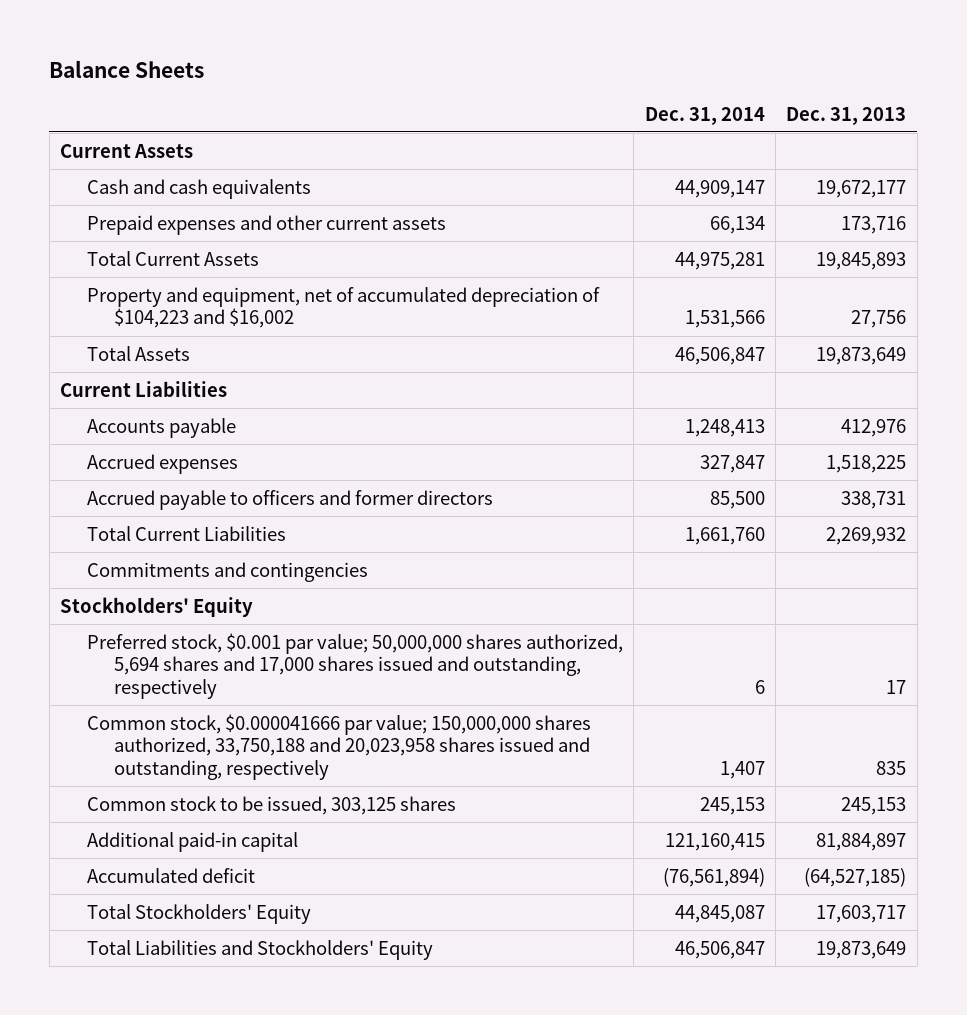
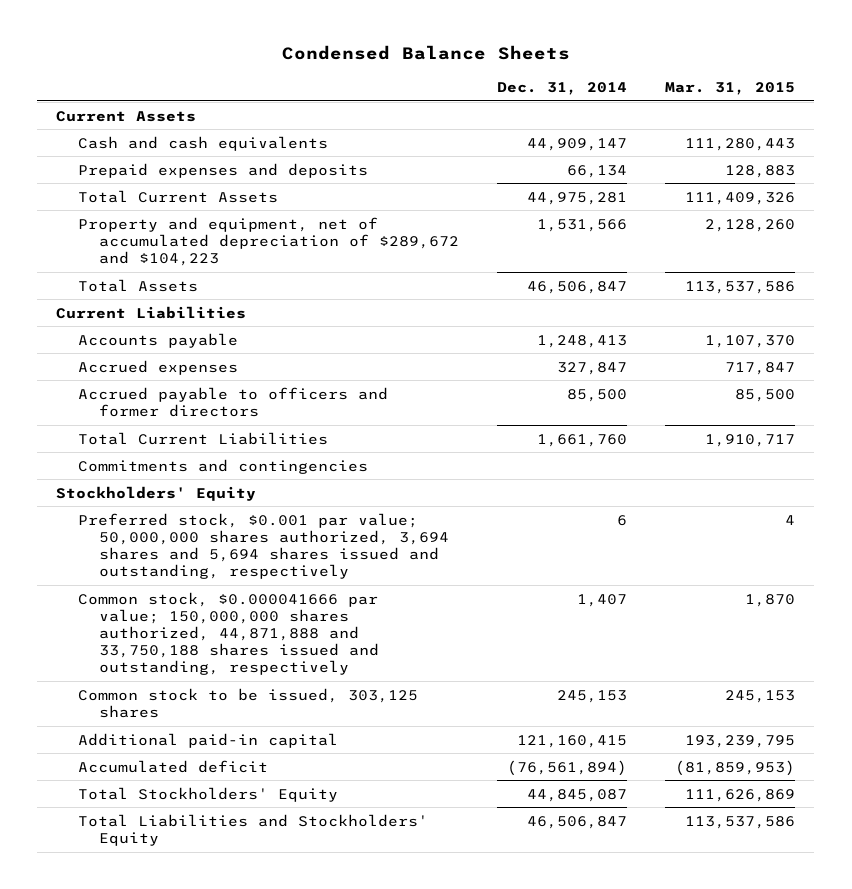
[49,59,205,78] Balance Sheets -> [281,45,570,61] Condensed Balance Sheets
[786,106,907,125] Dec. 31, 2013 -> none
none -> [665,82,796,96] Mar. 31, 2015
[86,214,446,235] Prepaid expenses and other current assets -> [77,162,368,178] Prepaid expenses and deposits
[86,286,600,329] Property and equipment, net of accumulated depreciation of $104,223 and $16,002 -> [77,216,460,266] Property and equipment, net of accumulated depreciation of $289,672 and $104,223
[86,632,623,699] Preferred stock, $0.001 par value; 50,000,000 shares authorized, 5,694 shares and 17,000 shares issued and outstanding, respectively -> [77,512,450,579] Preferred stock, $0.001 par value; 50,000,000 shares authorized, 3,694 shares and 5,694 shares issued and outstanding, respectively
[86,713,591,780] Common stock, $0.000041666 par value; 150,000,000 shares authorized, 33,750,188 and 20,023,958 shares issued and outstanding, respectively -> [77,591,380,676] Common stock, $0.000041666 par value; 150,000,000 shares authorized, 44,871,888 and 33,750,188 shares issued and outstanding, respectively

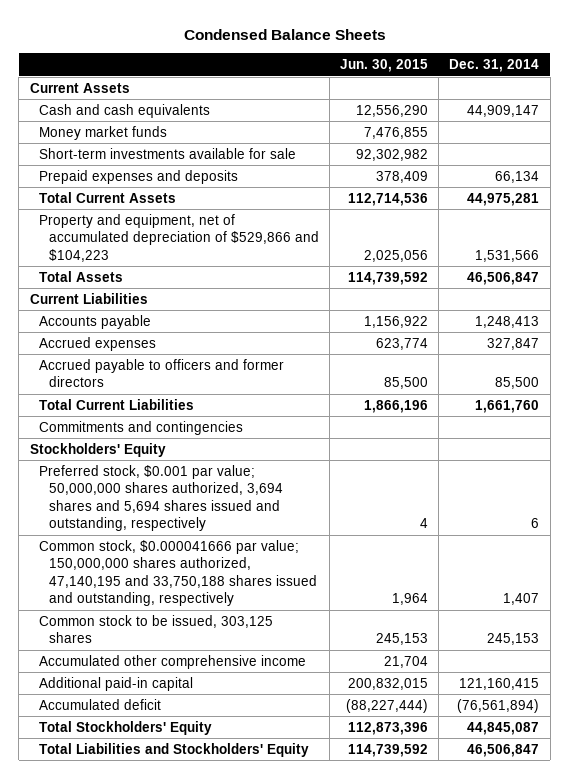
[665,82,796,96] Mar. 31, 2015 -> none
none -> [340,59,429,73] Jun. 30, 2015
none -> [39,125,168,140] Money market funds
none -> [39,147,297,159] Short-term investments available for sale
[77,216,460,266] Property and equipment, net of accumulated depreciation of $289,672 and $104,223 -> [39,213,319,262] Property and equipment, net of accumulated depreciation of $529,866 and $104,223
[77,591,380,676] Common stock, $0.000041666 par value; 150,000,000 shares authorized, 44,871,888 and 33,750,188 shares issued and outstanding, respectively -> [39,539,317,606] Common stock, $0.000041666 par value; 150,000,000 shares authorized, 47,140,195 and 33,750,188 shares issued and outstanding, respectively
none -> [39,654,307,669] Accumulated other comprehensive income

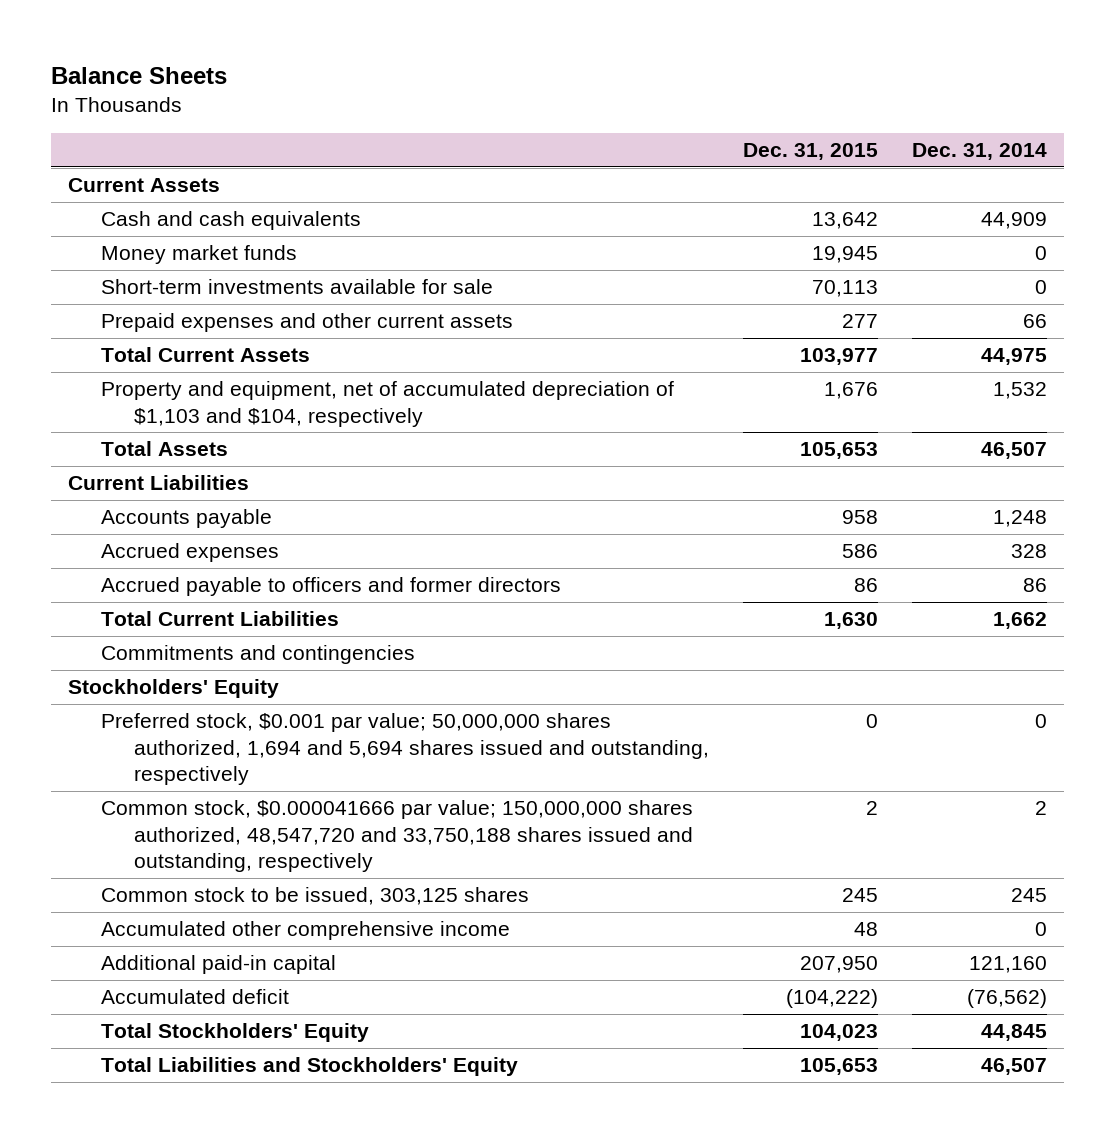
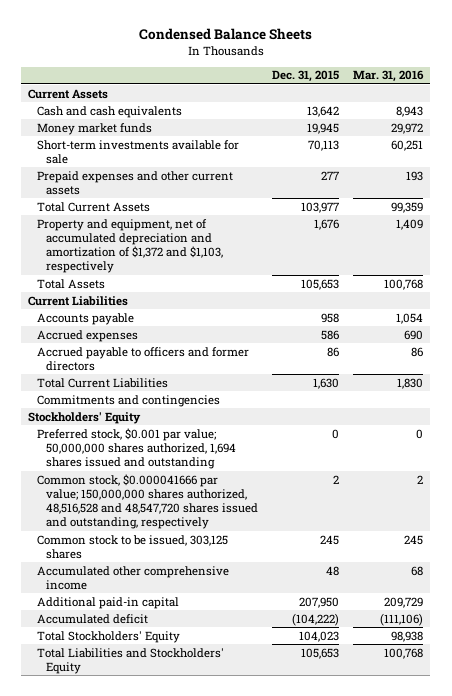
[51,66,228,84] Balance Sheets -> [138,28,312,41] Condensed Balance Sheets
[912,143,1048,161] Dec. 31, 2014 -> none
none -> [353,70,425,83] Mar. 31, 2016
[101,380,675,427] Property and equipment, net of accumulated depreciation of $1,103 and $104, respectively -> [37,218,224,274] Property and equipment, net of accumulated depreciation and amortization of $1,372 and $1,103, respectively
[101,712,709,786] Preferred stock, $0.001 par value; 50,000,000 shares authorized, 1,694 and 5,694 shares issued and outstanding, respectively -> [37,427,237,470] Preferred stock, $0.001 par value; 50,000,000 shares authorized, 1,694 shares issued and outstanding
[101,799,694,873] Common stock, $0.000041666 par value; 150,000,000 shares authorized, 48,547,720 and 33,750,188 shares issued and outstanding, respectively -> [37,473,259,530] Common stock, $0.000041666 par value; 150,000,000 shares authorized, 48,516,528 and 48,547,720 shares issued and outstanding, respectively

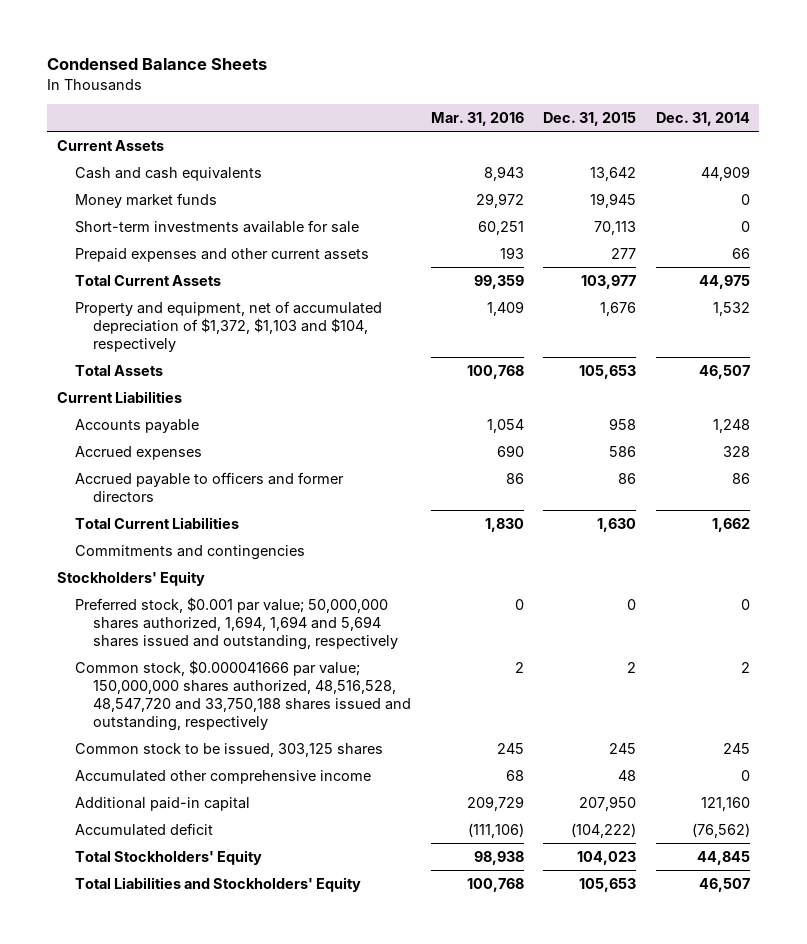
none -> [655,111,750,126] Dec. 31, 2014
[37,218,224,274] Property and equipment, net of accumulated depreciation and amortization of $1,372 and $1,103, respectively -> [75,300,383,352] Property and equipment, net of accumulated depreciation of $1,372, $1,103 and $104, respectively
[37,427,237,470] Preferred stock, $0.001 par value; 50,000,000 shares authorized, 1,694 shares issued and outstanding -> [75,596,399,650] Preferred stock, $0.001 par value; 50,000,000 shares authorized, 1,694, 1,694 and 5,694 shares issued and outstanding, respectively
[37,473,259,530] Common stock, $0.000041666 par value; 150,000,000 shares authorized, 48,516,528 and 48,547,720 shares issued and outstanding, respectively -> [75,659,412,731] Common stock, $0.000041666 par value; 150,000,000 shares authorized, 48,516,528, 48,547,720 and 33,750,188 shares issued and outstanding, respectively

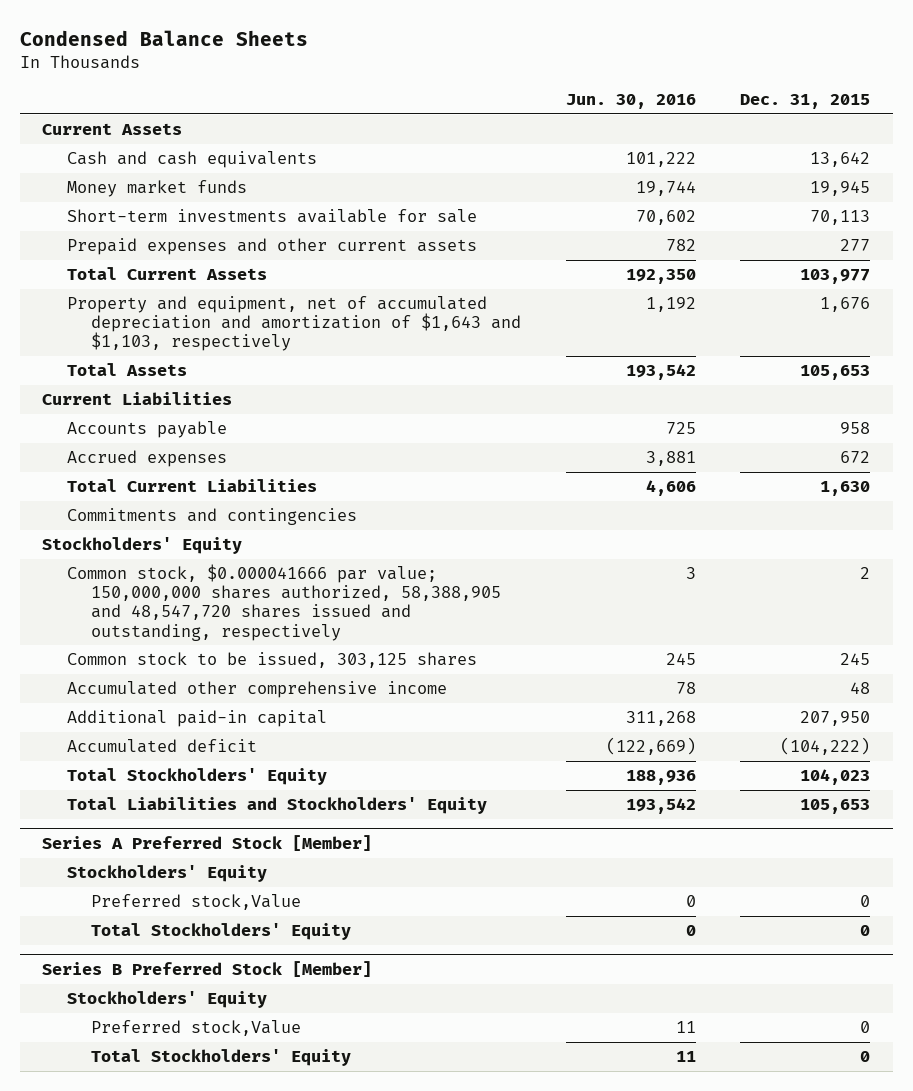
[430,111,524,126] Mar. 31, 2016 -> none
[655,111,750,126] Dec. 31, 2014 -> none
none -> [565,93,696,109] Jun. 30, 2016
[75,300,383,352] Property and equipment, net of accumulated depreciation of $1,372, $1,103 and $104, respectively -> [66,296,521,352] Property and equipment, net of accumulated depreciation and amortization of $1,643 and $1,103, respectively
[75,471,345,502] Accrued payable to officers and former directors -> none
[609,445,637,457] 586 -> [840,451,871,464] 672
[75,596,399,650] Preferred stock, $0.001 par value; 50,000,000 shares authorized, 1,694, 1,694 and 5,694 shares issued and outstanding, respectively -> none
[75,659,412,731] Common stock, $0.000041666 par value; 150,000,000 shares authorized, 48,516,528, 48,547,720 and 33,750,188 shares issued and outstanding, respectively -> [66,564,501,641] Common stock, $0.000041666 par value; 150,000,000 shares authorized, 58,388,905 and 48,547,720 shares issued and outstanding, respectively
none -> [42,834,373,851] Series A Preferred Stock [Member]
none -> [66,865,267,883] Stockholders' Equity
none -> [90,894,301,911] Preferred stock,Value
none -> [90,923,351,941] Total Stockholders' Equity
none -> [42,960,373,977] Series B Preferred Stock [Member]
none -> [66,991,267,1009] Stockholders' Equity
none -> [90,1020,301,1037] Preferred stock,Value
none -> [90,1049,351,1067] Total Stockholders' Equity

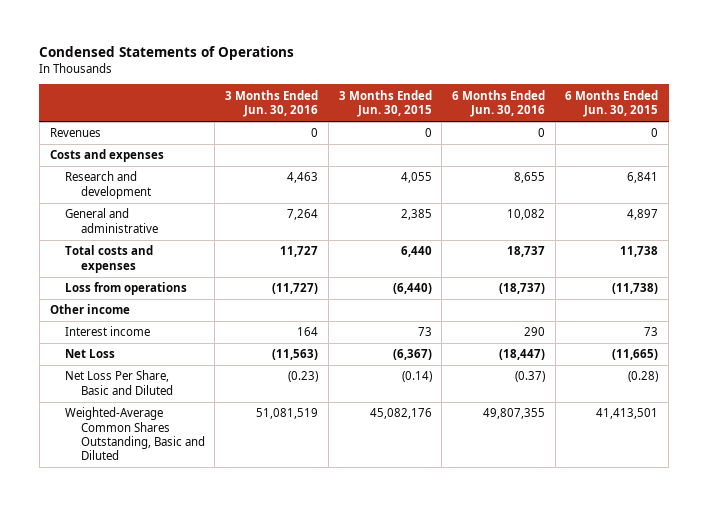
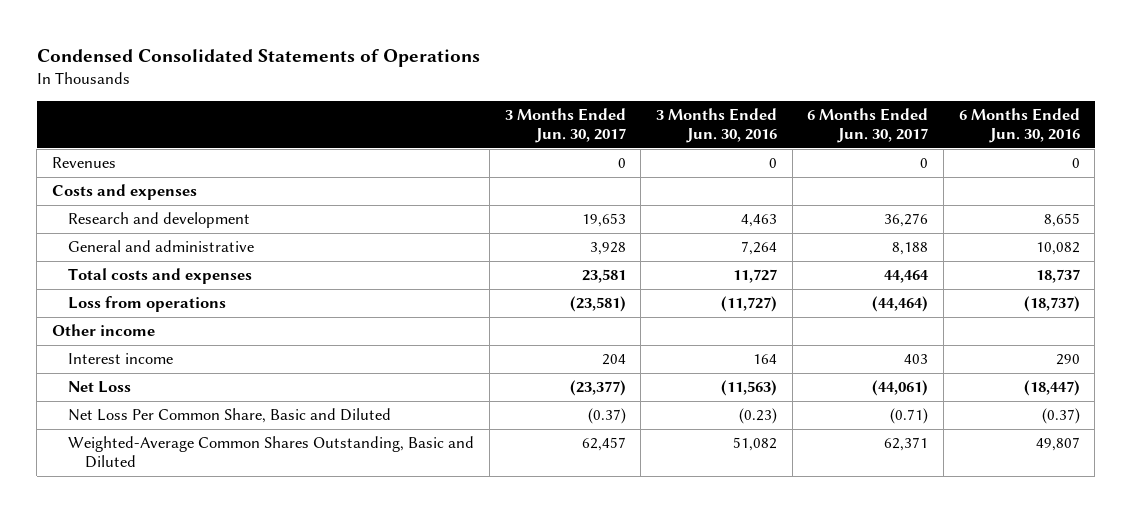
[39,46,295,61] Condensed Statements of Operations -> [36,49,480,68] Condensed Consolidated Statements of Operations
[338,89,432,118] 3 Months Ended Jun. 30, 2015 -> none
[565,89,659,118] 6 Months Ended Jun. 30, 2015 -> none
none -> [504,108,626,144] 3 Months Ended Jun. 30, 2017
none -> [807,108,929,144] 6 Months Ended Jun. 30, 2017
[65,370,173,395] Net Loss Per Share, Basic and Diluted -> [68,408,392,424] Net Loss Per Common Share, Basic and Diluted
[256,408,319,420] 51,081,519 -> [733,437,778,452] 51,082
[482,408,545,420] 49,807,355 -> [1035,437,1080,452] 49,807

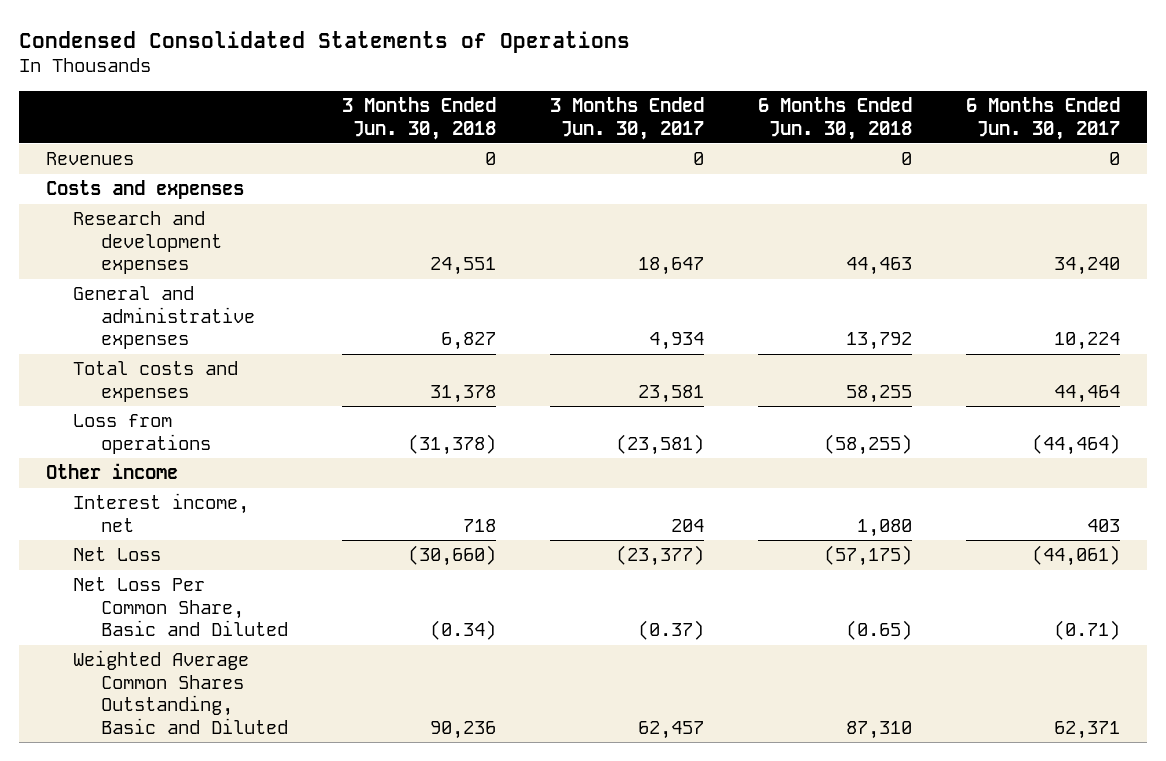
[656,108,778,144] 3 Months Ended Jun. 30, 2016 -> none
[958,108,1080,144] 6 Months Ended Jun. 30, 2016 -> none
none -> [341,97,496,140] 3 Months Ended Jun. 30, 2018
none -> [758,97,913,140] 6 Months Ended Jun. 30, 2018
[68,212,251,229] Research and development -> [73,211,222,275] Research and development expenses
[581,213,626,228] 19,653 -> [637,257,704,276] 18,647
[884,213,929,228] 36,276 -> [1054,257,1121,276] 34,240
[68,240,255,253] General and administrative -> [73,286,255,350] General and administrative expenses
[589,242,626,256] 3,928 -> [648,332,704,351] 4,934
[892,242,929,256] 8,188 -> [1054,332,1121,351] 10,224
[68,353,174,365] Interest income -> [73,493,250,532] Interest income, net
[68,436,475,469] Weighted-Average Common Shares Outstanding, Basic and Diluted -> [73,650,288,734] Weighted Average Common Shares Outstanding, Basic and Diluted

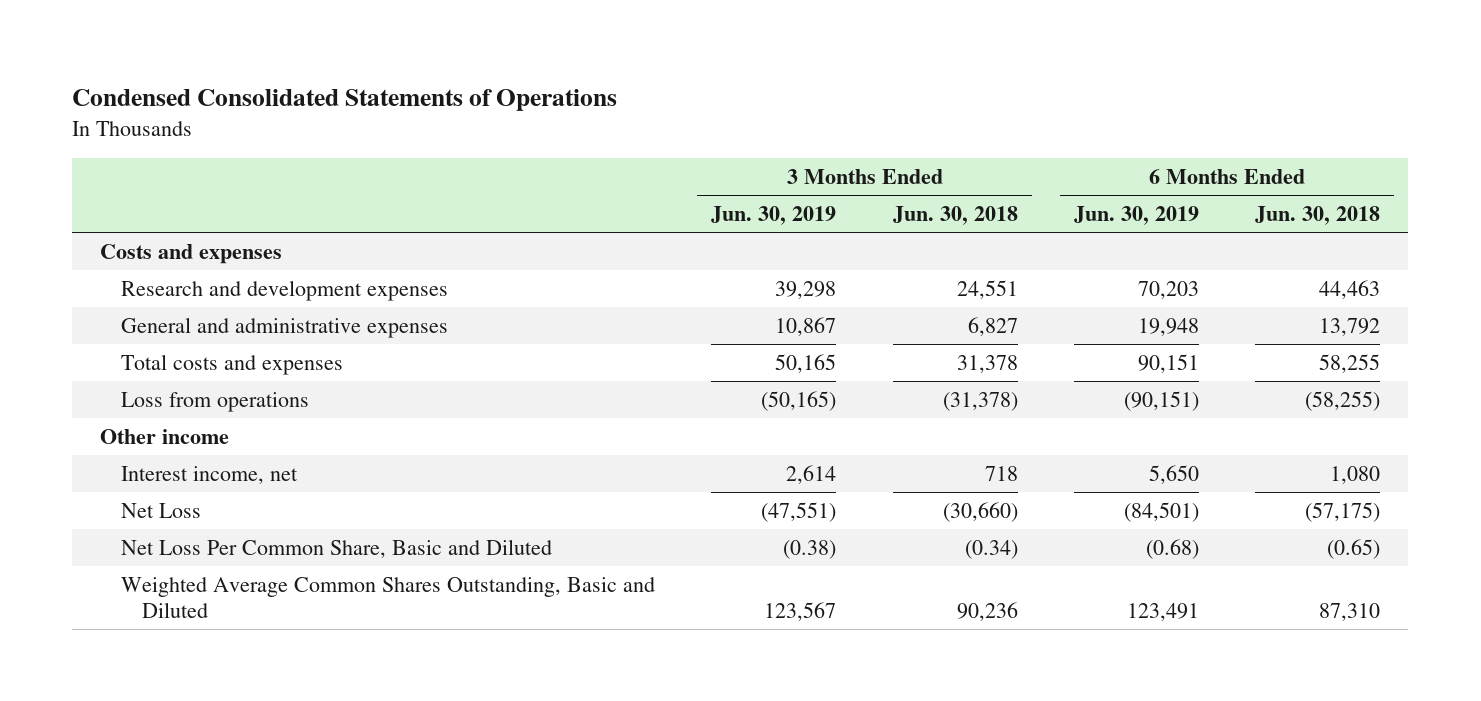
[549,97,704,140] 3 Months Ended Jun. 30, 2017 -> none
[966,97,1121,140] 6 Months Ended Jun. 30, 2017 -> none
none -> [711,206,837,226] Jun. 30, 2019
none -> [1073,206,1199,226] Jun. 30, 2019
[46,152,135,166] Revenues -> none

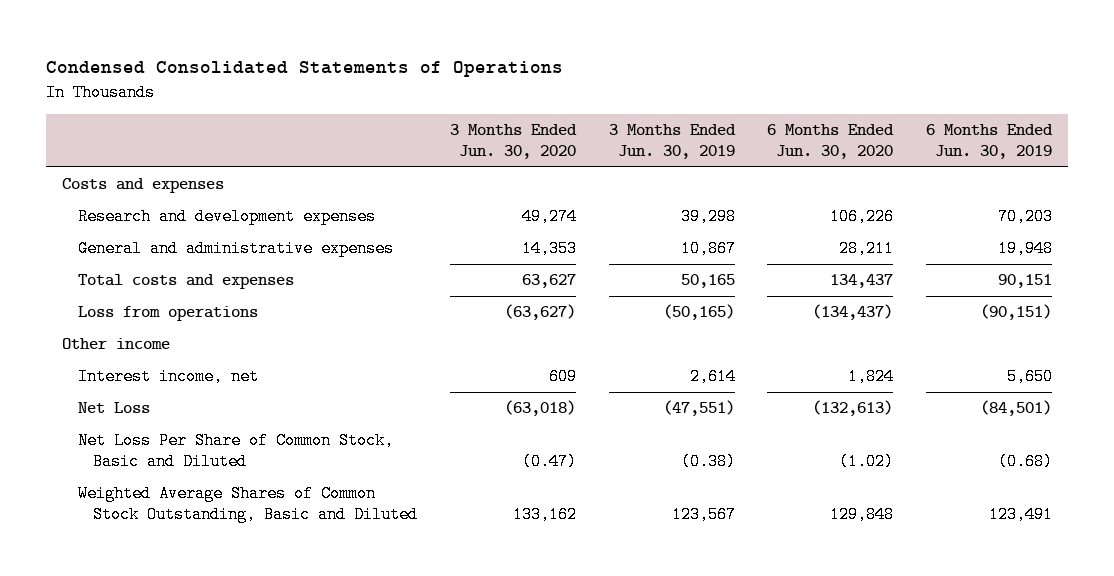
[892,206,1018,226] Jun. 30, 2018 -> none
[1255,206,1381,226] Jun. 30, 2018 -> none
none -> [450,124,578,160] 3 Months Ended Jun. 30, 2020
none -> [767,124,895,160] 6 Months Ended Jun. 30, 2020
[121,538,553,558] Net Loss Per Common Share, Basic and Diluted -> [77,432,394,471] Net Loss Per Share of Common Stock, Basic and Diluted
[121,576,656,619] Weighted Average Common Shares Outstanding, Basic and Diluted -> [77,485,419,524] Weighted Average Shares of Common Stock Outstanding, Basic and Diluted

